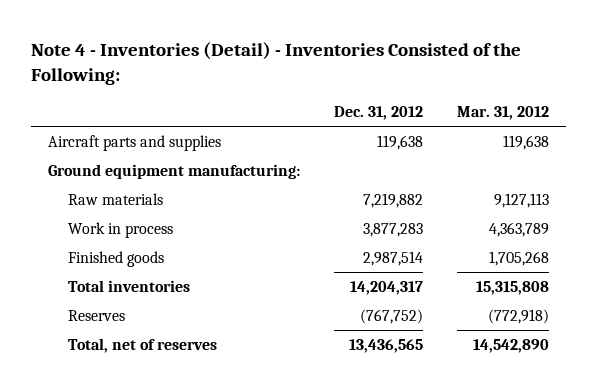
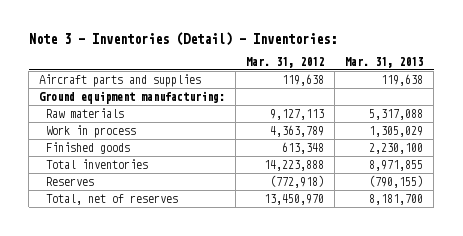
[31,42,522,86] Note 4 - Inventories (Detail) - Inventories Consisted of the Following: -> [28,31,337,46] Note 3 - Inventories (Detail) - Inventories:
[334,106,424,121] Dec. 31, 2012 -> none
none -> [345,56,424,68] Mar. 31, 2013
[488,250,549,266] 1,705,268 -> [282,141,325,154] 613,348
[475,280,549,295] 15,315,808 -> [264,159,325,171] 14,223,888
[472,338,549,353] 14,542,890 -> [264,193,325,205] 13,450,970

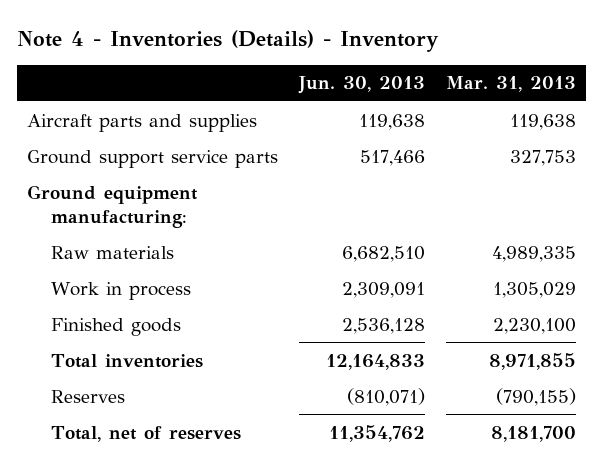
[28,31,337,46] Note 3 - Inventories (Detail) - Inventories: -> [16,29,439,52] Note 4 - Inventories (Details) - Inventory
[246,56,325,68] Mar. 31, 2012 -> none
none -> [297,76,425,95] Jun. 30, 2013
none -> [27,149,279,168] Ground support service parts
[369,108,424,120] 5,317,088 -> [491,245,576,262] 4,989,335

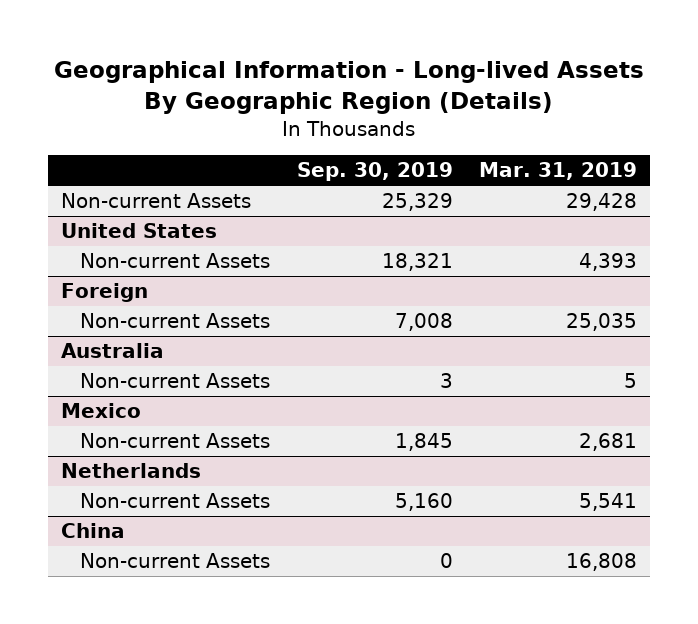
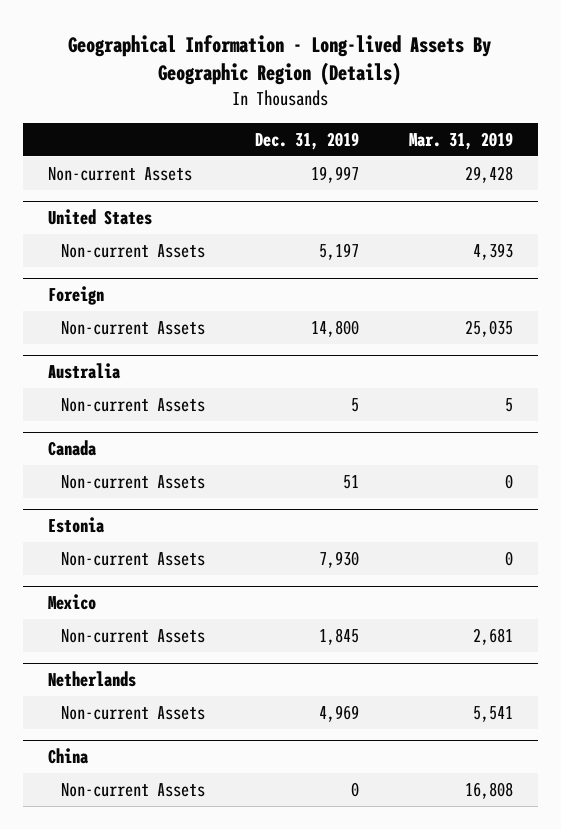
[296,162,453,182] Sep. 30, 2019 -> none
none -> [254,131,359,150] Dec. 31, 2019
none -> [48,440,98,457] Canada
none -> [61,474,206,489] Non-current Assets
none -> [48,517,106,534] Estonia
none -> [61,551,206,566] Non-current Assets

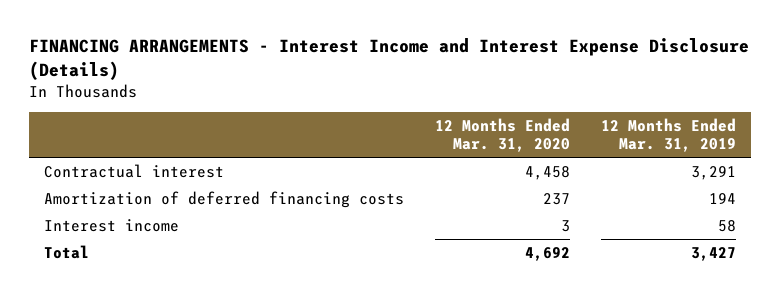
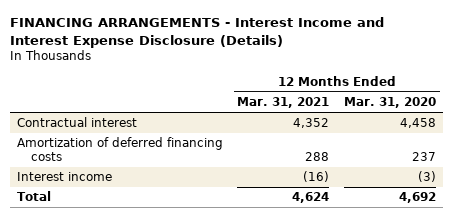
[600,117,736,153] 12 Months Ended Mar. 31, 2019 -> none
none -> [237,97,330,109] Mar. 31, 2021
[560,219,570,232] 3 -> [417,171,436,183] (3)

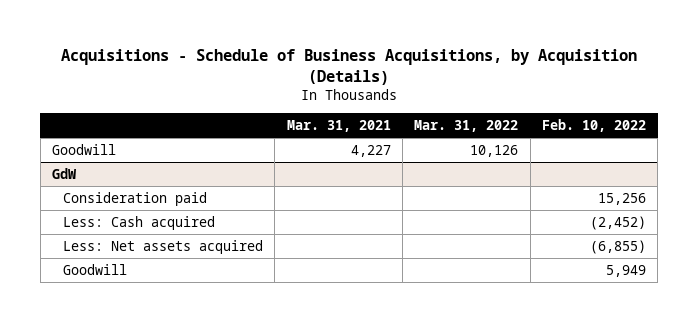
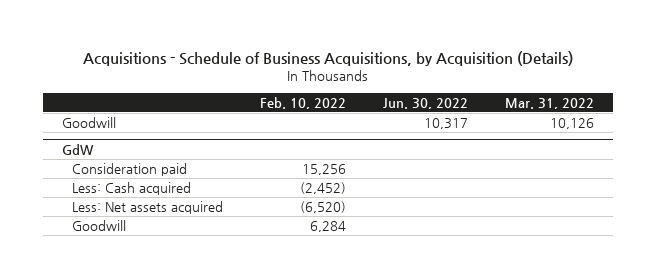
[286,119,391,132] Mar. 31, 2021 -> none
none -> [382,97,468,109] Jun. 30, 2022
[589,239,646,254] (6,855) -> [299,201,346,214] (6,520)
[605,264,646,277] 5,949 -> [309,221,346,233] 6,284

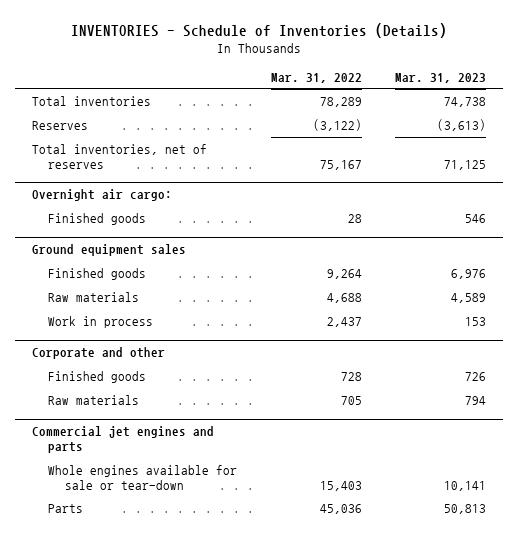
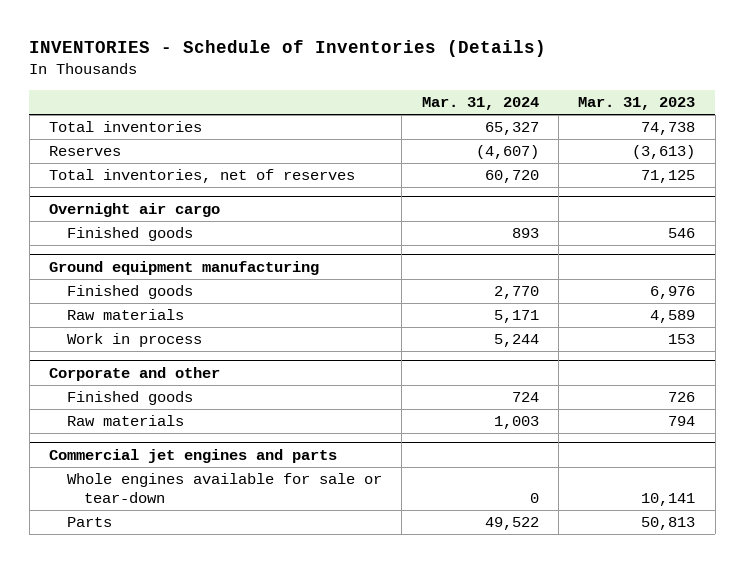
[270,72,362,83] Mar. 31, 2022 -> none
none -> [421,96,539,110] Mar. 31, 2024
[31,189,172,202] Overnight air cargo: -> [49,202,221,217] Overnight air cargo
[31,244,186,257] Ground equipment sales -> [49,260,320,275] Ground equipment manufacturing

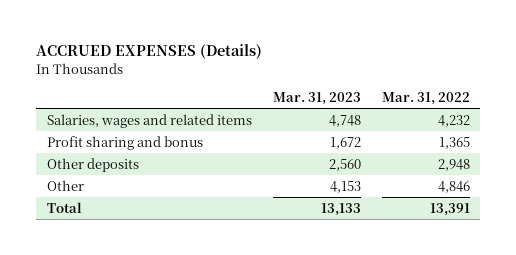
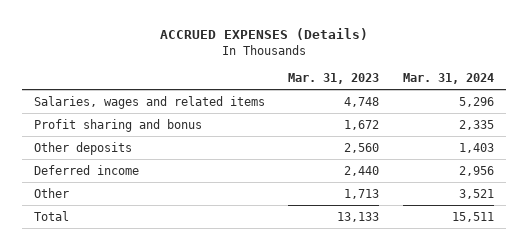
[381,92,470,106] Mar. 31, 2022 -> none
none -> [403,72,495,84] Mar. 31, 2024
none -> [33,164,139,175] Deferred income
[329,180,361,193] 4,153 -> [344,188,380,199] 1,713

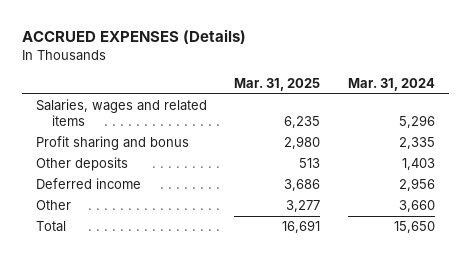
[288,72,380,84] Mar. 31, 2023 -> none
none -> [234,78,321,92] Mar. 31, 2025
[459,188,495,199] 3,521 -> [398,200,435,213] 3,660
[452,211,495,222] 15,511 -> [393,221,435,234] 15,650

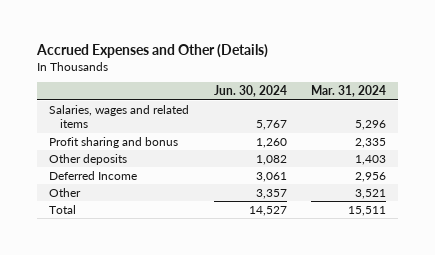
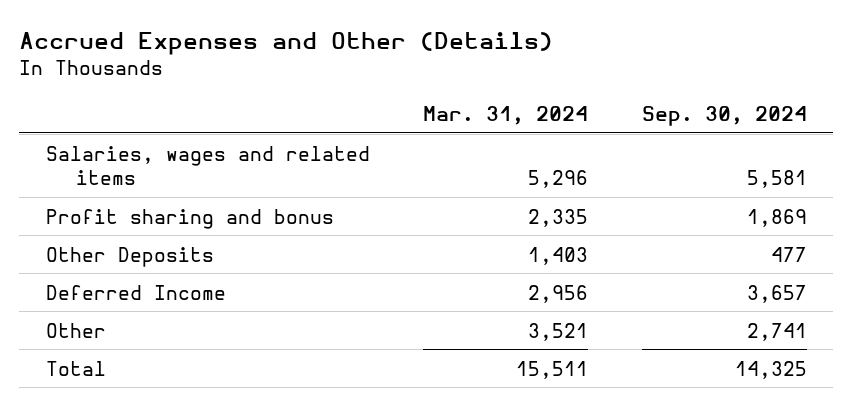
[213,85,287,98] Jun. 30, 2024 -> none
none -> [641,105,807,126] Sep. 30, 2024
[49,153,128,165] Other deposits -> [45,246,214,267] Other Deposits

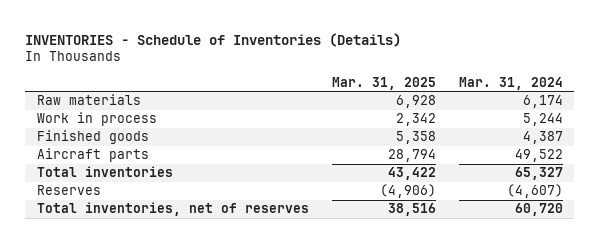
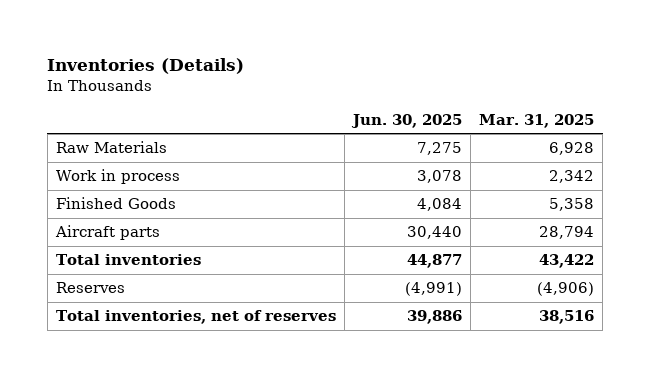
[25,32,402,47] INVENTORIES - Schedule of Inventories (Details) -> [47,57,245,74] Inventories (Details)
[458,76,563,90] Mar. 31, 2024 -> none
none -> [351,113,463,128] Jun. 30, 2025
[36,94,141,106] Raw materials -> [56,141,168,154] Raw Materials
[36,130,149,145] Finished goods -> [56,197,177,210] Finished Goods

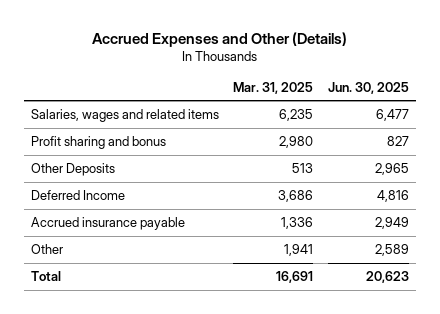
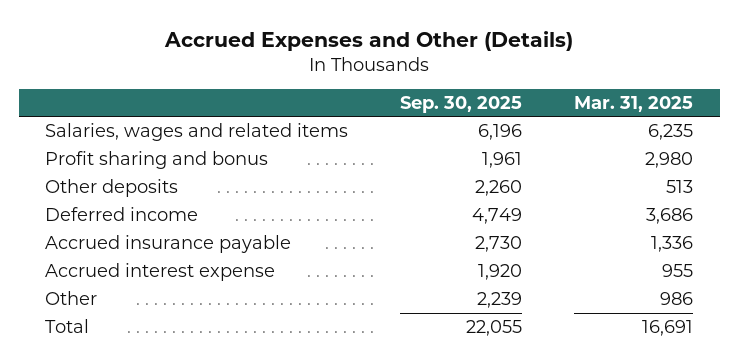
[328,81,410,94] Jun. 30, 2025 -> none
none -> [400,95,523,113] Sep. 30, 2025
[30,163,115,177] Other Deposits -> [44,179,178,198] Other deposits
[30,190,125,201] Deferred Income -> [44,207,198,222] Deferred income
none -> [44,263,275,282] Accrued interest expense
[284,244,314,257] 1,941 -> [660,292,694,306] 986

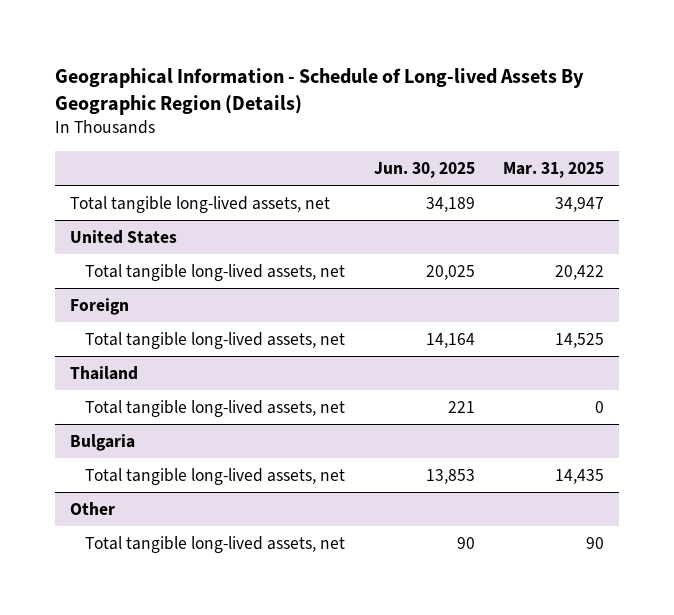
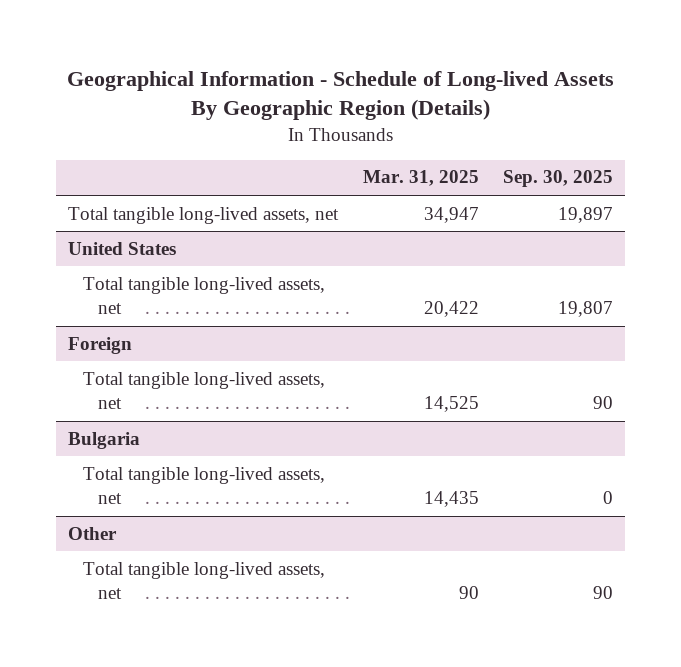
[373,161,475,178] Jun. 30, 2025 -> none
none -> [502,170,613,188] Sep. 30, 2025
[69,365,138,380] Thailand -> none
[85,399,346,417] Total tangible long-lived assets, net -> none

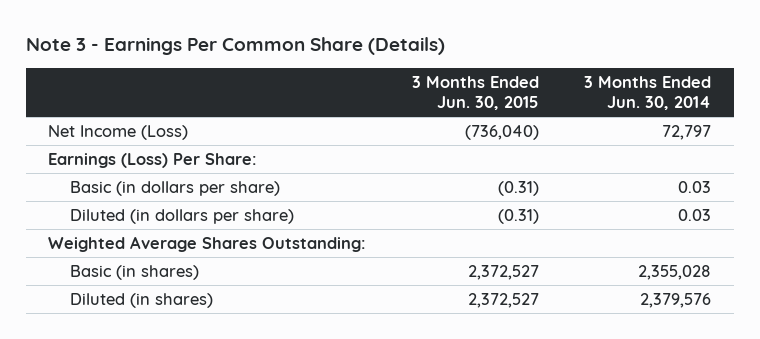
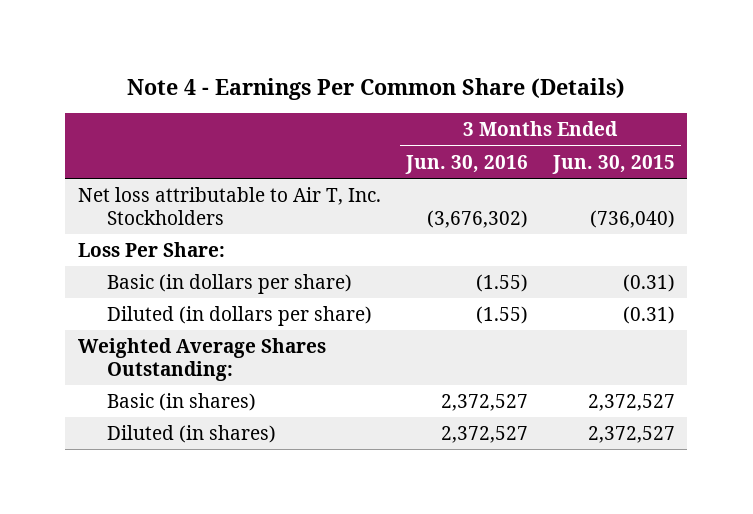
[25,37,445,56] Note 3 - Earnings Per Common Share (Details) -> [127,77,626,100] Note 4 - Earnings Per Common Share (Details)
[584,76,712,111] 3 Months Ended Jun. 30, 2014 -> none
none -> [404,154,528,174] Jun. 30, 2016
[48,124,189,140] Net Income (Loss) -> [77,187,381,225] Net loss attributable to Air T, Inc. Stockholders
[48,152,258,168] Earnings (Loss) Per Share: -> [77,242,225,258] Loss Per Share:

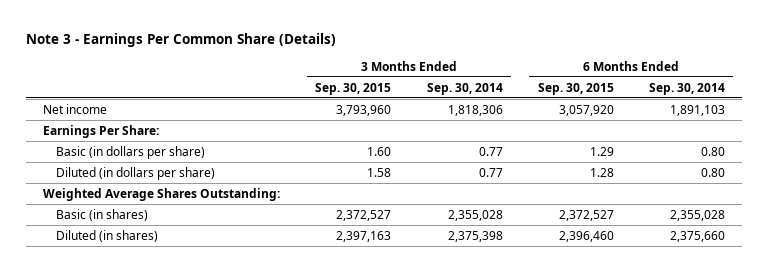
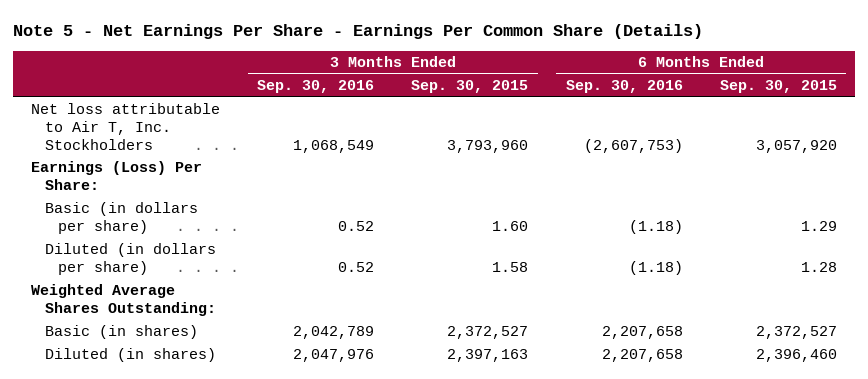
[25,33,336,48] Note 3 - Earnings Per Common Share (Details) -> [12,23,703,39] Note 5 - Net Earnings Per Share - Earnings Per Common Share (Details)
[426,82,503,95] Sep. 30, 2014 -> none
[648,82,725,95] Sep. 30, 2014 -> none
none -> [257,80,375,94] Sep. 30, 2016
none -> [565,80,683,94] Sep. 30, 2016
[43,103,108,114] Net income -> [31,103,221,150] Net loss attributable to Air T, Inc. Stockholders
[43,124,160,138] Earnings Per Share: -> [31,161,203,191] Earnings (Loss) Per Share:

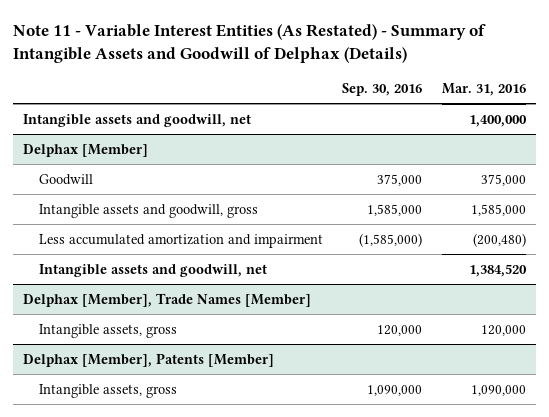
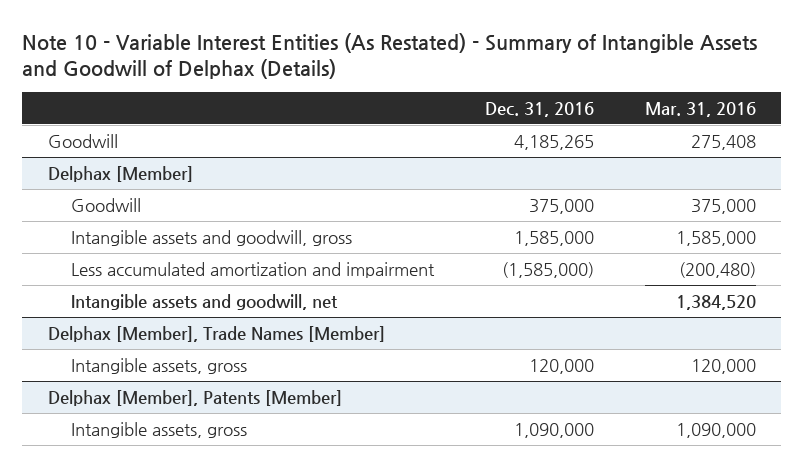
[13,24,487,64] Note 11 - Variable Interest Entities (As Restated) - Summary of Intangible Assets and Goodwill of Delphax (Details) -> [22,32,758,80] Note 10 - Variable Interest Entities (As Restated) - Summary of Intangible Assets and Goodwill of Delphax (Details)
[342,83,423,97] Sep. 30, 2016 -> none
none -> [484,102,594,118] Dec. 31, 2016
[23,113,252,127] Intangible assets and goodwill, net -> none
none -> [47,133,118,148] Goodwill

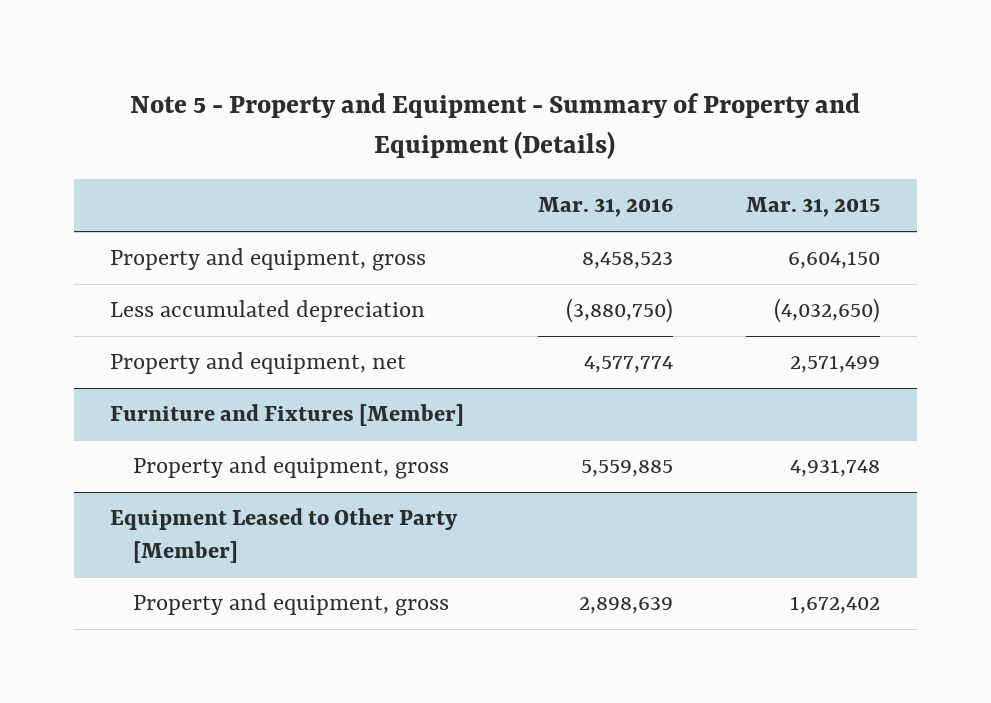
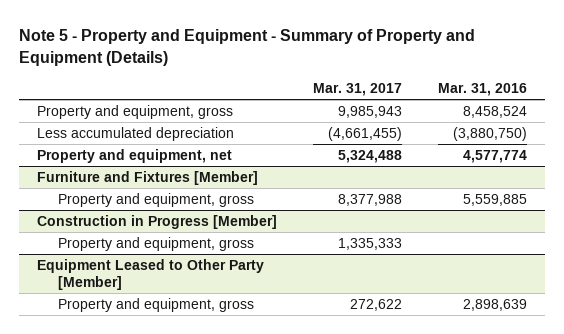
[746,197,881,218] Mar. 31, 2015 -> none
none -> [313,83,403,97] Mar. 31, 2017
[581,252,673,270] 8,458,523 -> [462,105,527,118] 8,458,524
none -> [37,214,278,229] Construction in Progress [Member]
none -> [58,236,255,251] Property and equipment, gross

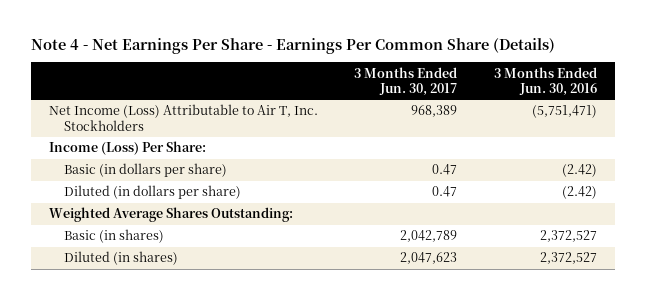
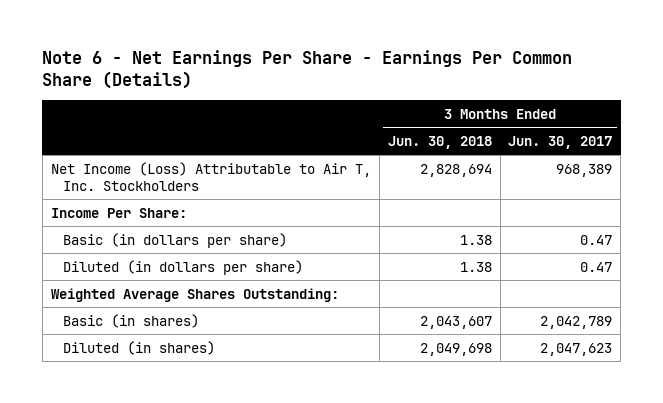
[30,37,555,54] Note 4 - Net Earnings Per Share - Earnings Per Common Share (Details) -> [42,50,573,90] Note 6 - Net Earnings Per Share - Earnings Per Common Share (Details)
[493,66,597,97] 3 Months Ended Jun. 30, 2016 -> none
none -> [387,135,492,149] Jun. 30, 2018
[48,141,206,156] Income (Loss) Per Share: -> [50,207,187,218] Income Per Share:

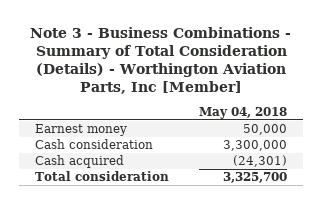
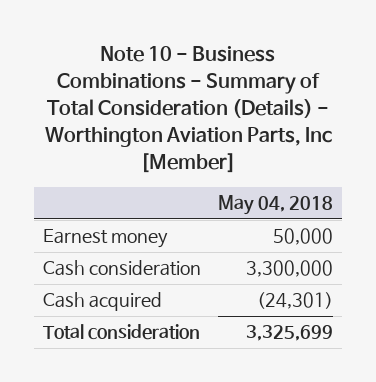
[30,26,292,94] Note 3 - Business Combinations - Summary of Total Consideration (Details) - Worthington Aviation Parts, Inc [Member] -> [45,46,333,174] Note 10 - Business Combinations - Summary of Total Consideration (Details) - Worthington Aviation Parts, Inc [Member]
[223,172,288,184] 3,325,700 -> [246,325,334,342] 3,325,699

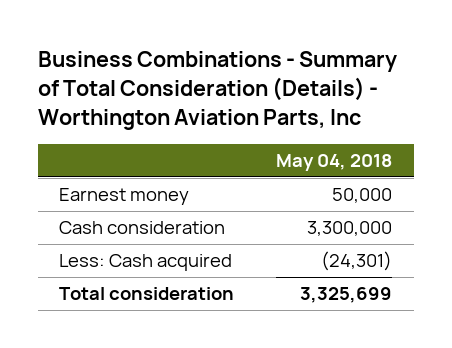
[45,46,333,174] Note 10 - Business Combinations - Summary of Total Consideration (Details) - Worthington Aviation Parts, Inc [Member] -> [38,51,398,130] Business Combinations - Summary of Total Consideration (Details) - Worthington Aviation Parts, Inc
[42,292,162,312] Cash acquired -> [59,254,233,272] Less: Cash acquired

